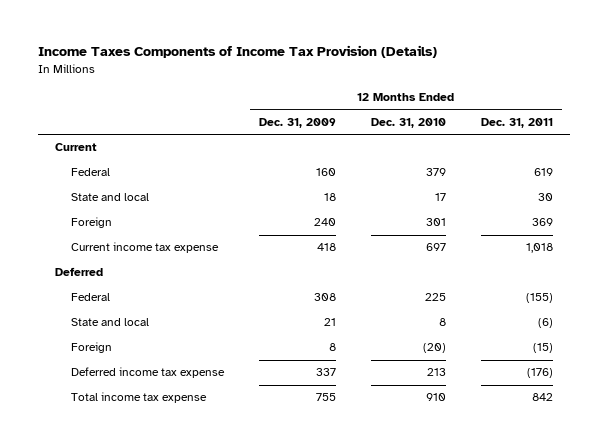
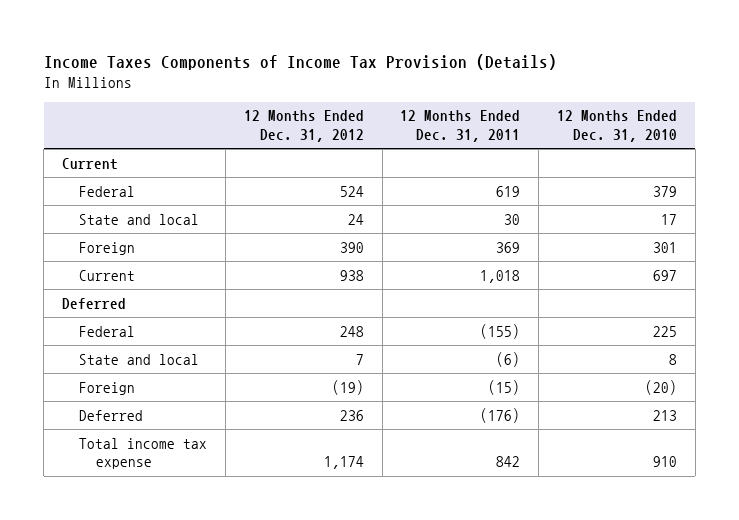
[258,117,336,128] Dec. 31, 2009 -> none
none -> [243,110,364,142] 12 Months Ended Dec. 31, 2012
[70,242,219,254] Current income tax expense -> [79,269,136,281] Current
[70,367,225,379] Deferred income tax expense -> [79,409,144,421] Deferred

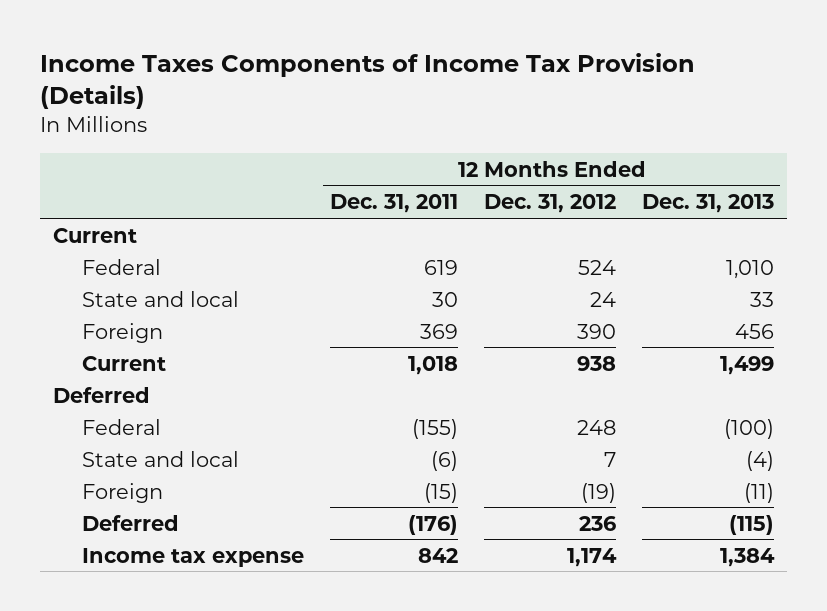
[557,110,678,142] 12 Months Ended Dec. 31, 2010 -> none
none -> [641,194,774,214] Dec. 31, 2013
[79,437,208,470] Total income tax expense -> [81,547,304,567] Income tax expense

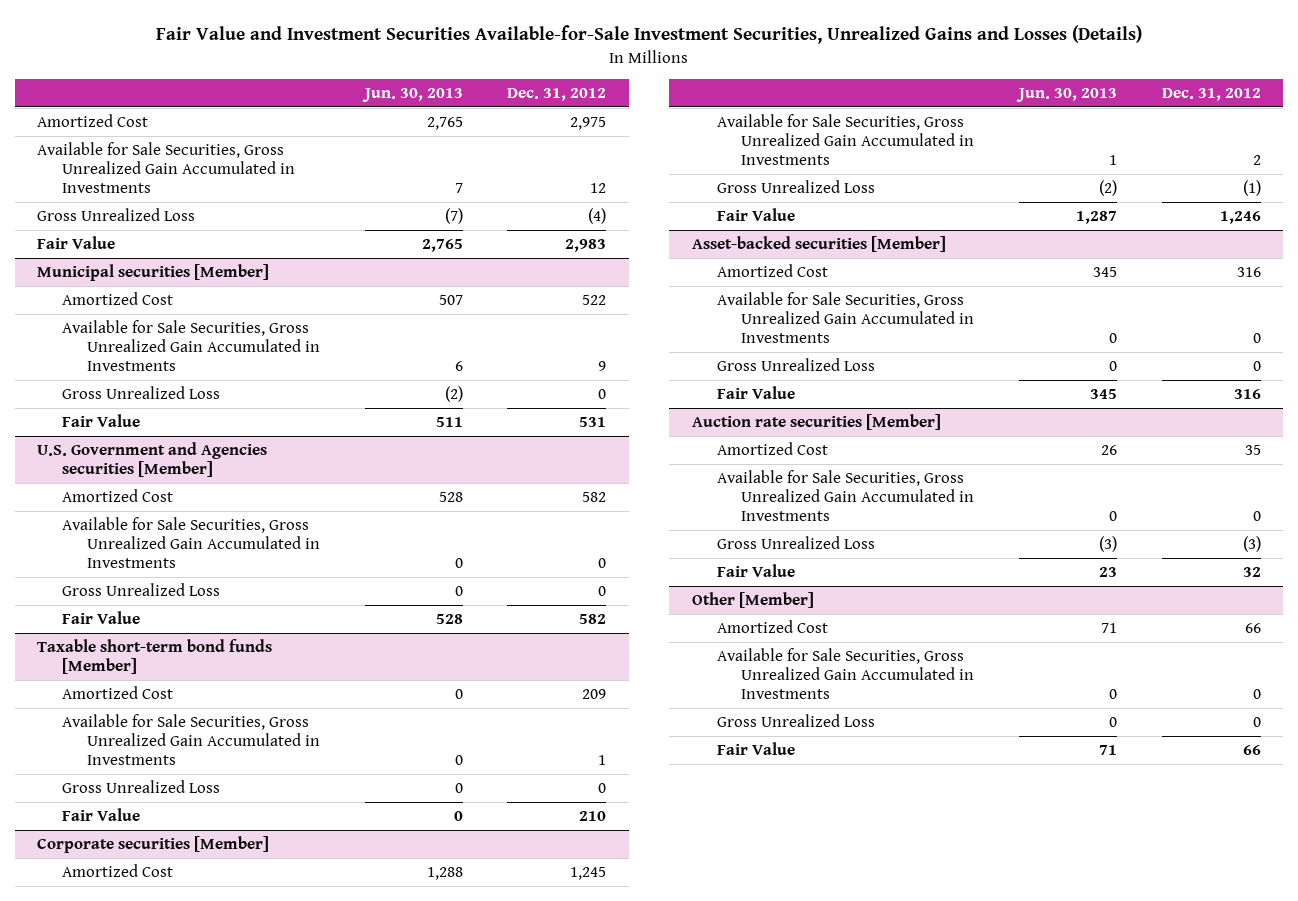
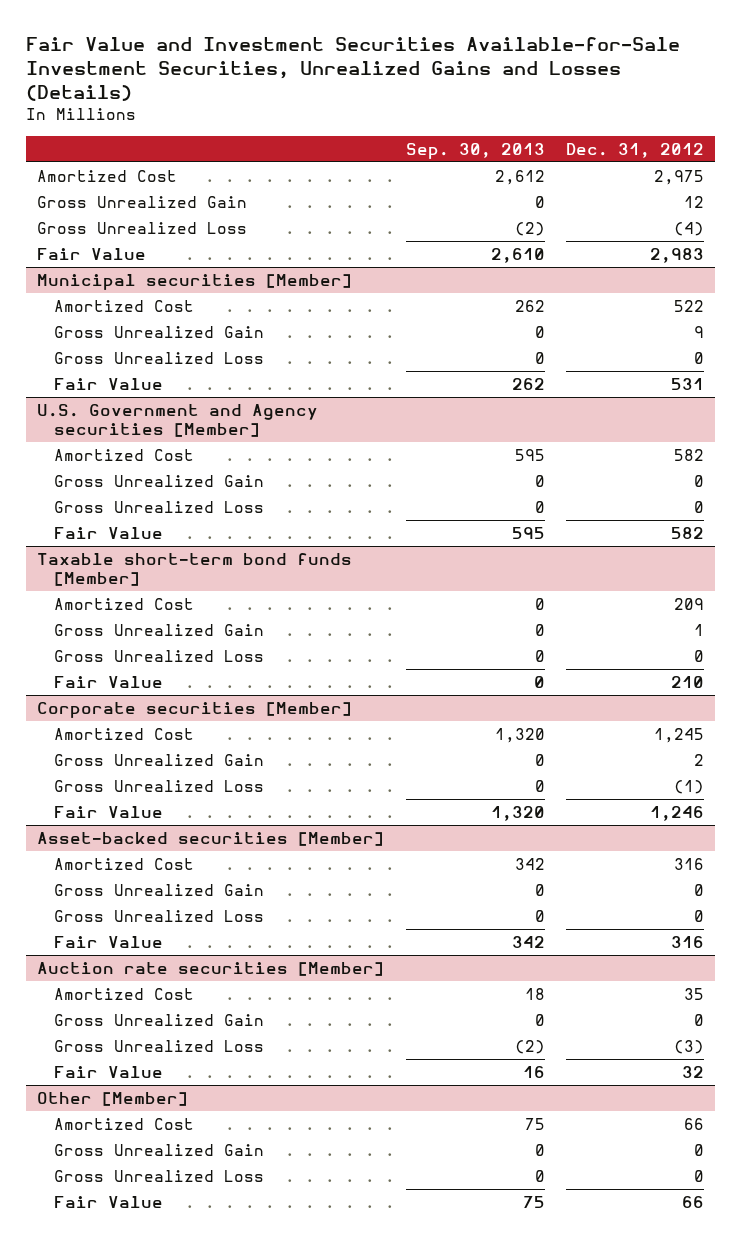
[361,87,463,102] Jun. 30, 2013 -> none
none -> [405,142,545,159] Sep. 30, 2013
[37,141,296,194] Available for Sale Securities, Gross Unrealized Gain Accumulated in Investments -> [37,195,248,208] Gross Unrealized Gain
[62,319,320,372] Available for Sale Securities, Gross Unrealized Gain Accumulated in Investments -> [53,325,264,338] Gross Unrealized Gain
[37,441,268,478] U.S. Government and Agencies securities [Member] -> [37,403,319,438] U.S. Government and Agency securities [Member]
[62,516,320,569] Available for Sale Securities, Gross Unrealized Gain Accumulated in Investments -> [53,474,264,487] Gross Unrealized Gain
[62,713,320,766] Available for Sale Securities, Gross Unrealized Gain Accumulated in Investments -> [53,623,264,636] Gross Unrealized Gain
[716,113,975,166] Available for Sale Securities, Gross Unrealized Gain Accumulated in Investments -> [53,753,264,766] Gross Unrealized Gain
[716,291,975,344] Available for Sale Securities, Gross Unrealized Gain Accumulated in Investments -> [53,883,264,896] Gross Unrealized Gain
[716,469,975,522] Available for Sale Securities, Gross Unrealized Gain Accumulated in Investments -> [53,1013,264,1026] Gross Unrealized Gain
[716,647,975,700] Available for Sale Securities, Gross Unrealized Gain Accumulated in Investments -> [53,1143,264,1156] Gross Unrealized Gain

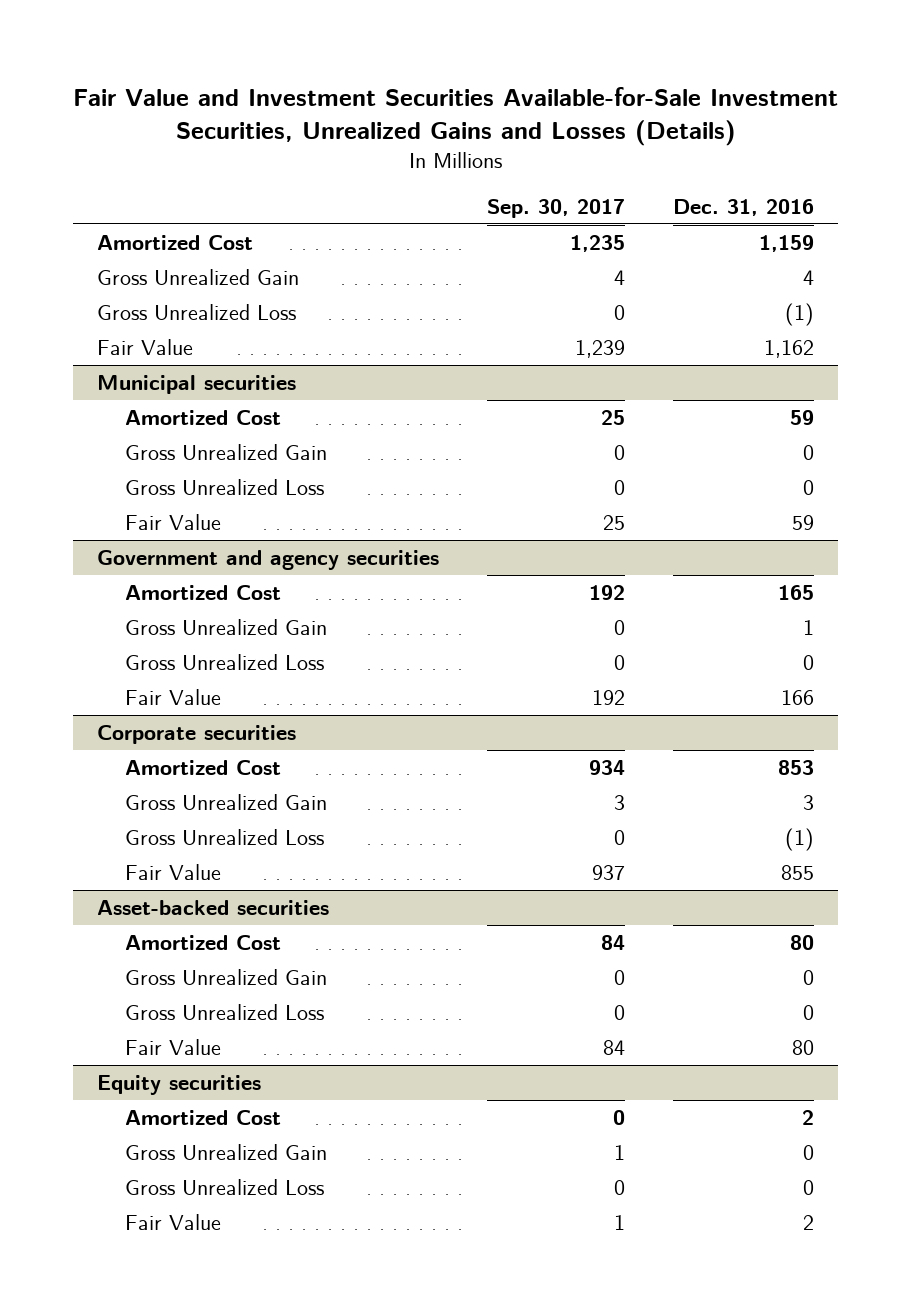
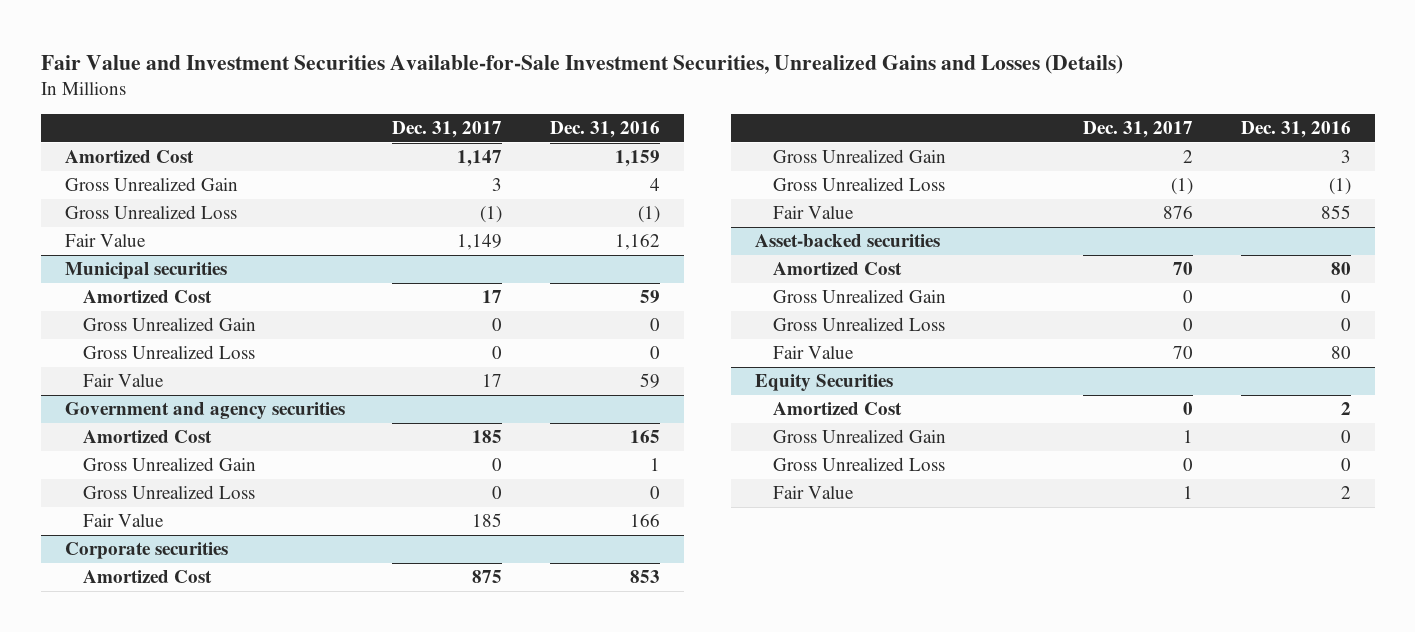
[487,198,626,218] Sep. 30, 2017 -> none
none -> [392,121,503,139] Dec. 31, 2017
[96,1074,261,1095] Equity securities -> [755,374,894,392] Equity Securities

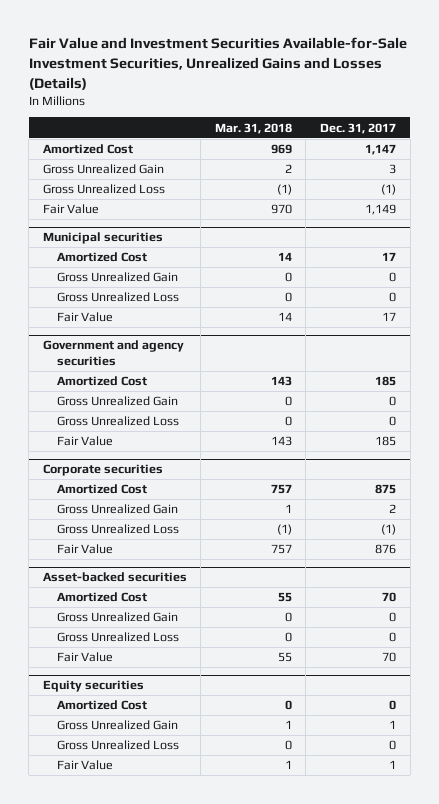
[550,121,661,139] Dec. 31, 2016 -> none
none -> [214,122,292,134] Mar. 31, 2018
[755,374,894,392] Equity Securities -> [42,680,144,693] Equity securities

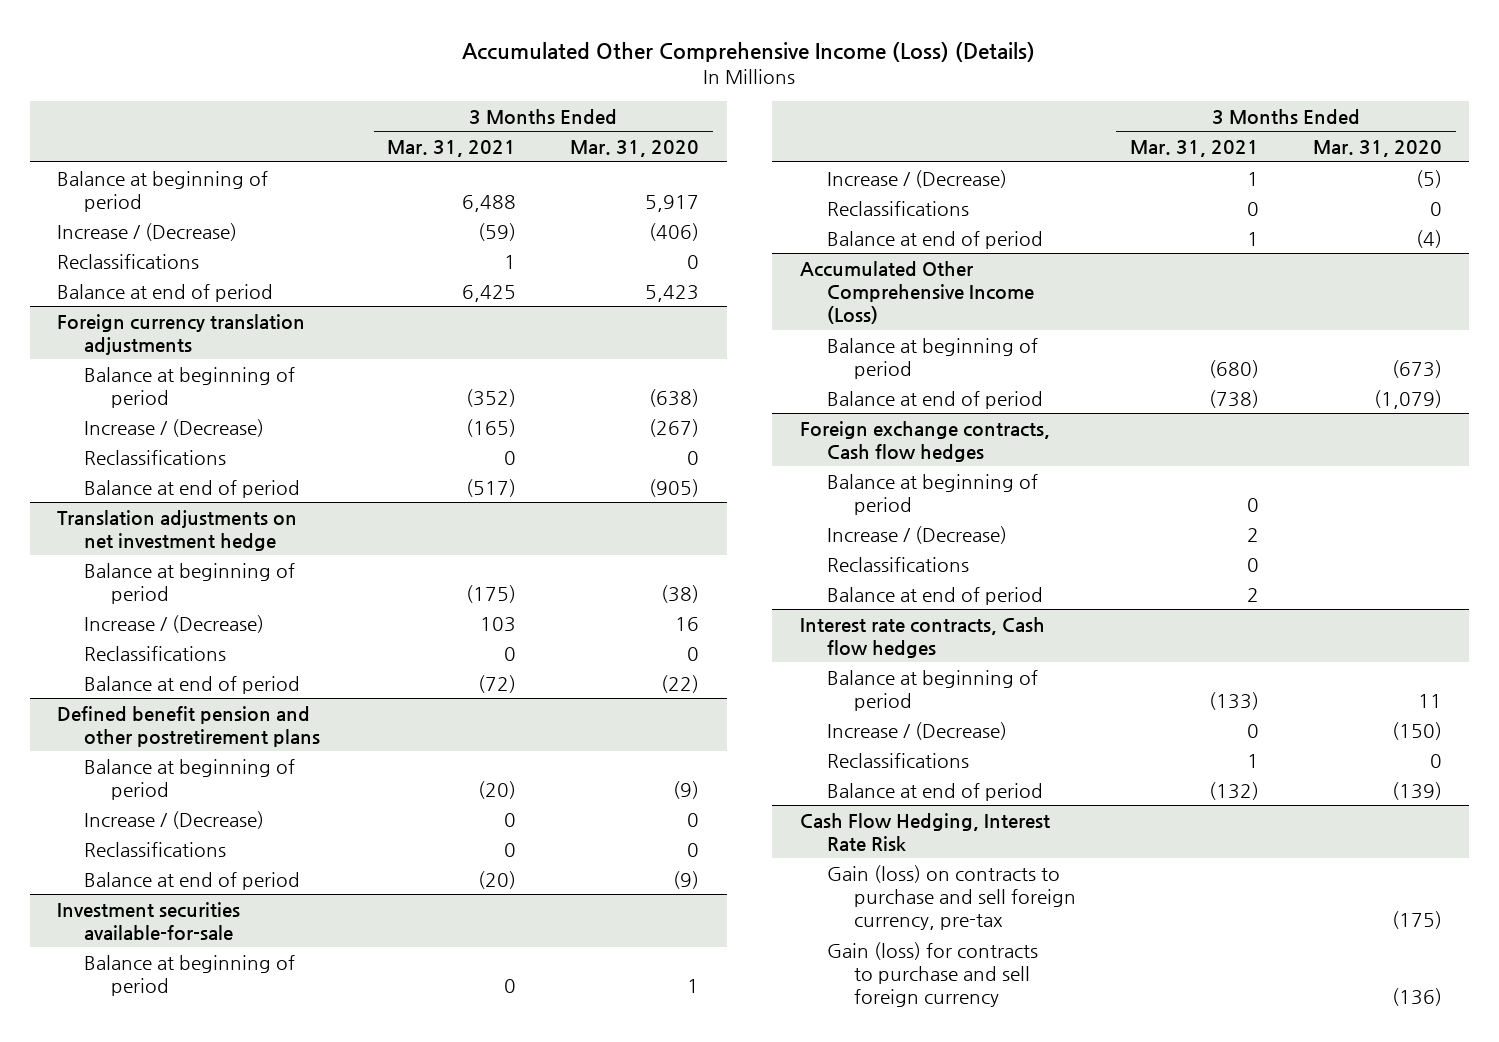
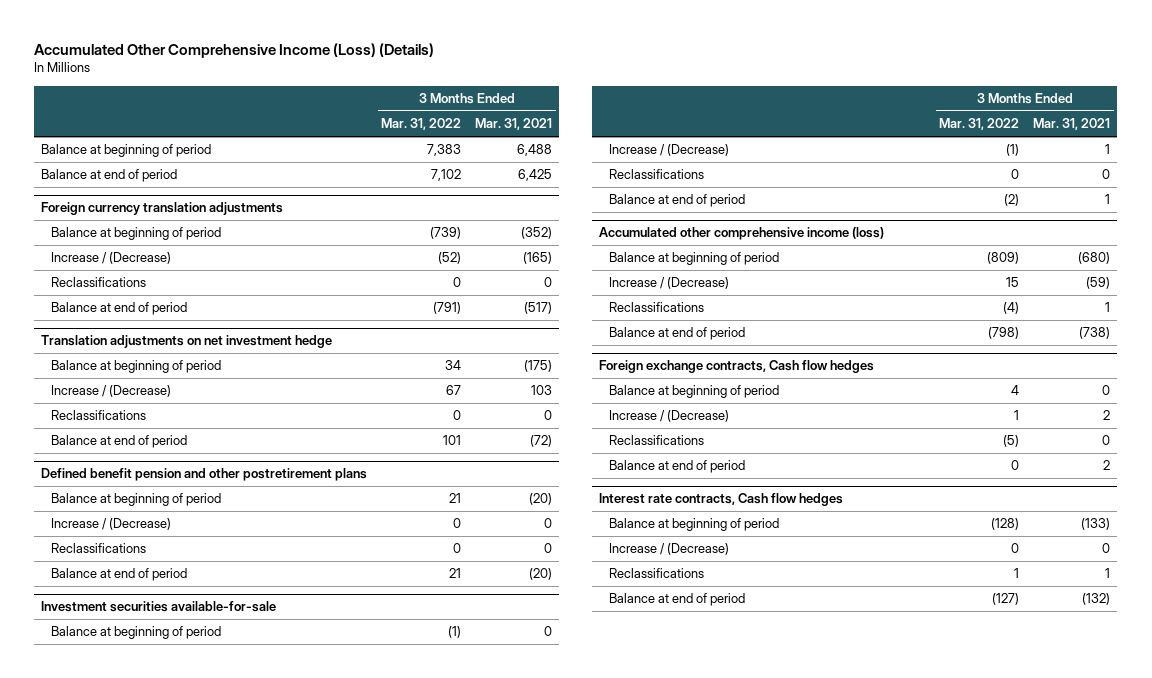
[570,140,700,158] Mar. 31, 2020 -> none
none -> [381,118,462,131] Mar. 31, 2022
[56,222,237,241] Increase / (Decrease) -> none
[56,253,199,269] Reclassifications -> none
[799,260,1034,324] Accumulated Other Comprehensive Income (Loss) -> [599,227,885,241] Accumulated other comprehensive income (loss)
none -> [608,277,729,290] Increase / (Decrease)
none -> [608,302,704,313] Reclassifications
[799,812,1050,851] Cash Flow Hedging, Interest Rate Risk -> none
[826,864,1076,930] Gain (loss) on contracts to purchase and sell foreign currency, pre-tax -> none
[826,941,1038,1007] Gain (loss) for contracts to purchase and sell foreign currency -> none

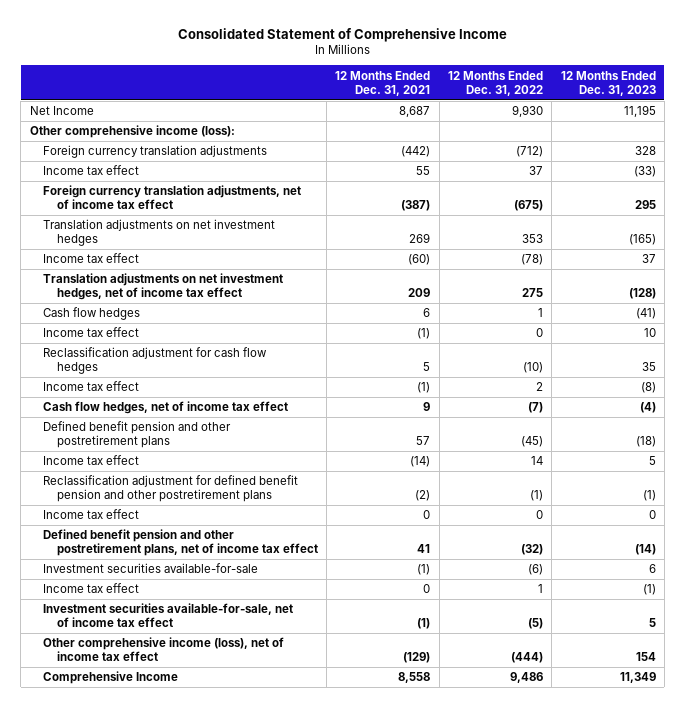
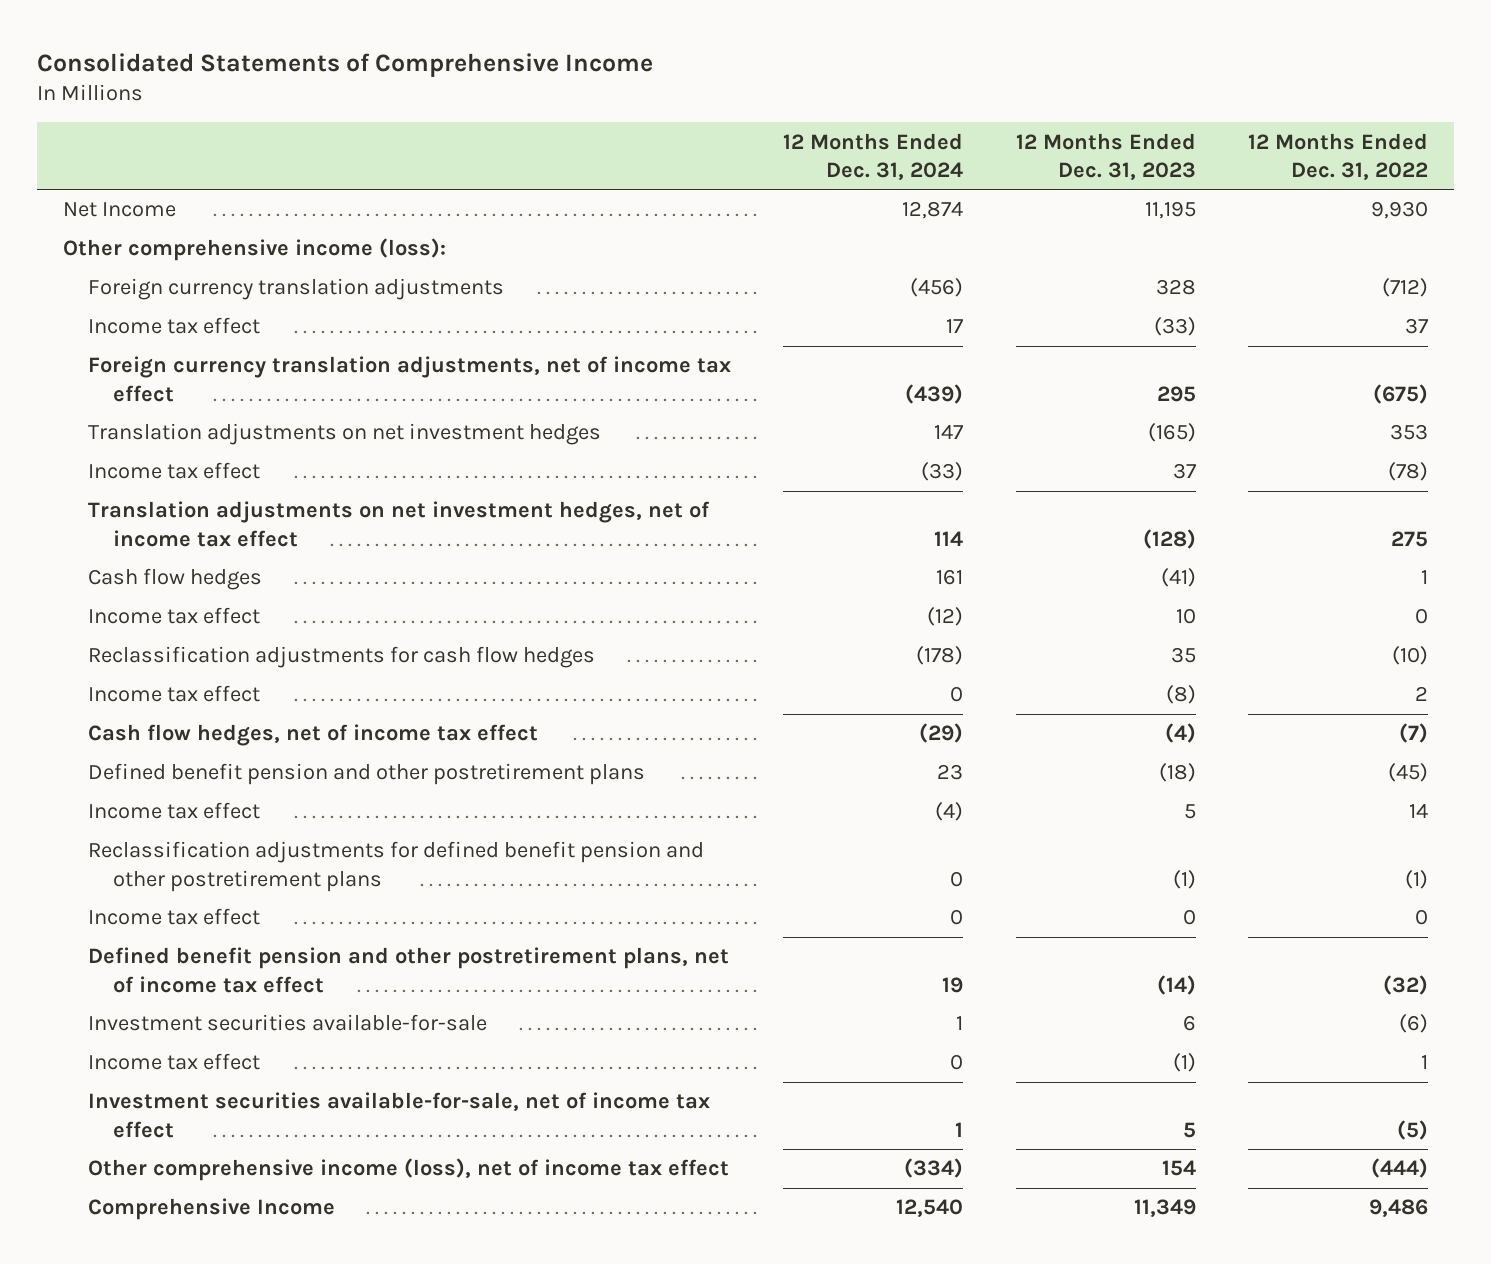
[177,27,507,42] Consolidated Statement of Comprehensive Income -> [36,52,653,77] Consolidated Statements of Comprehensive Income
[335,70,431,96] 12 Months Ended Dec. 31, 2021 -> none
none -> [783,132,964,180] 12 Months Ended Dec. 31, 2024
[43,347,268,375] Reclassification adjustment for cash flow hedges -> [88,646,596,669] Reclassification adjustments for cash flow hedges
[43,475,299,503] Reclassification adjustment for defined benefit pension and other postretirement plans -> [88,841,705,892] Reclassification adjustments for defined benefit pension and other postretirement plans

